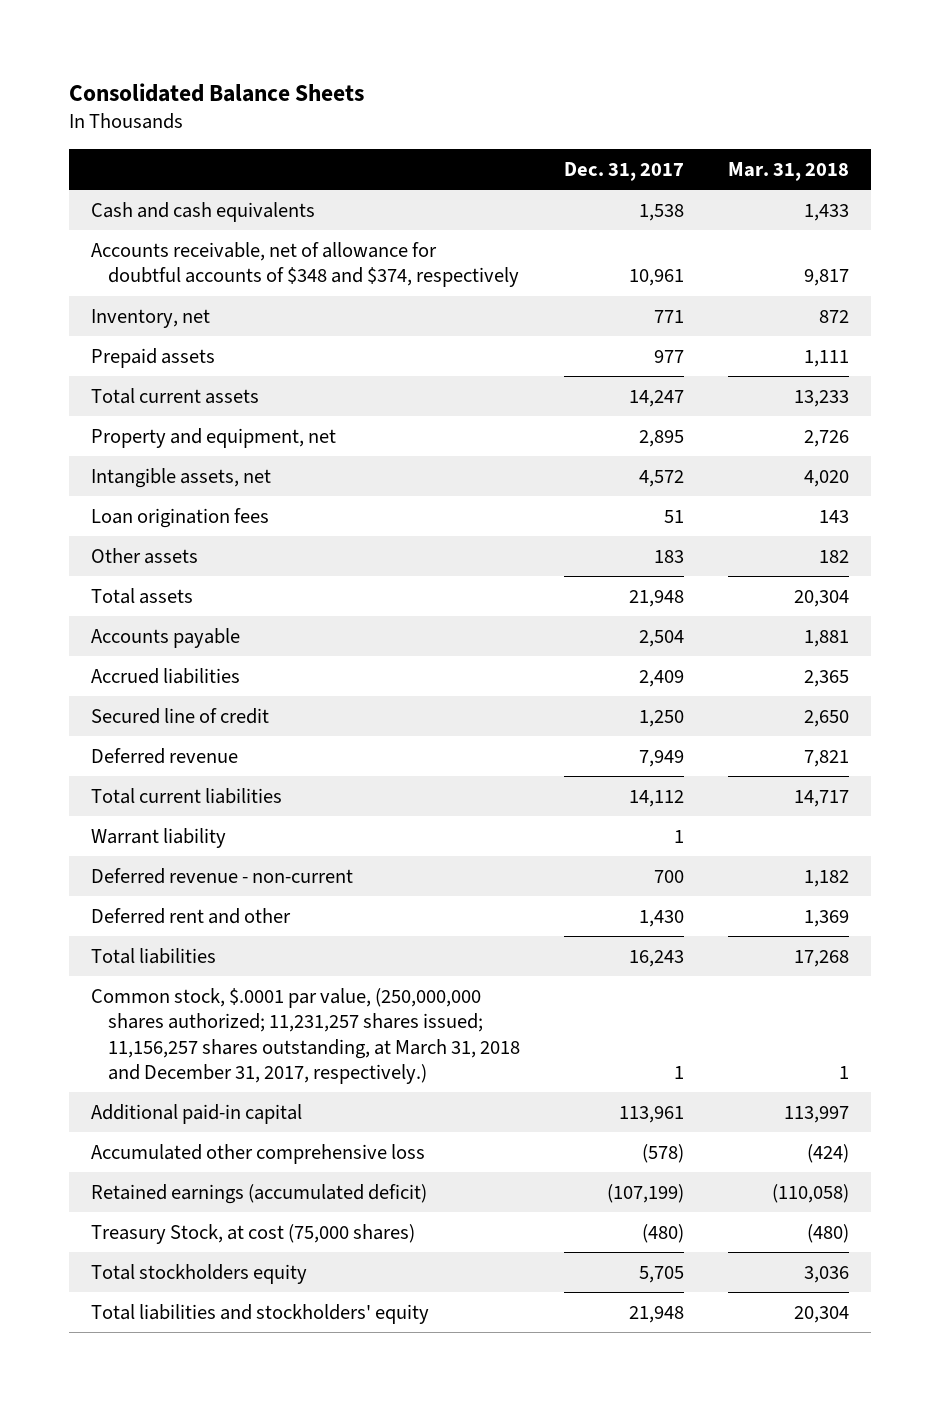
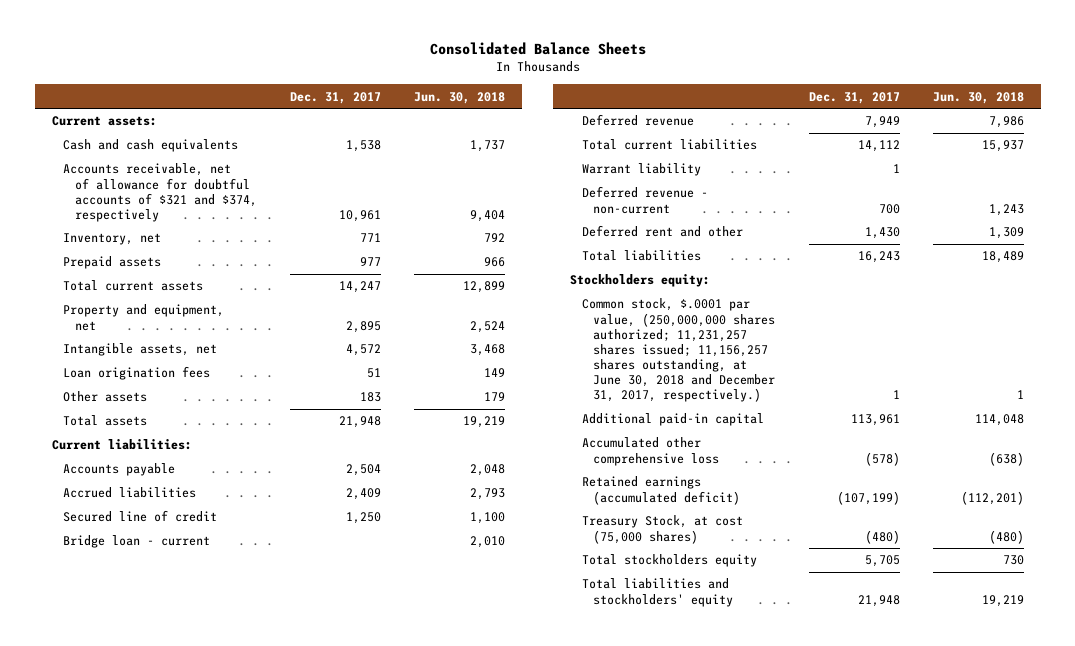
[727,161,849,181] Mar. 31, 2018 -> none
none -> [414,91,506,104] Jun. 30, 2018
none -> [51,116,157,127] Current assets:
[90,242,519,288] Accounts receivable, net of allowance for doubtful accounts of $348 and $374, respectively -> [63,163,257,222] Accounts receivable, net of allowance for doubtful accounts of $321 and $374, respectively
none -> [51,439,192,451] Current liabilities:
none -> [63,535,211,549] Bridge loan - current
none -> [570,274,711,288] Stockholders equity:
[90,988,520,1084] Common stock, $.0001 par value, (250,000,000 shares authorized; 11,231,257 shares issued; 11,156,257 shares outstanding, at March 31, 2018 and December 31, 2017, respectively.) -> [581,298,776,402] Common stock, $.0001 par value, (250,000,000 shares authorized; 11,231,257 shares issued; 11,156,257 shares outstanding, at June 30, 2018 and December 31, 2017, respectively.)

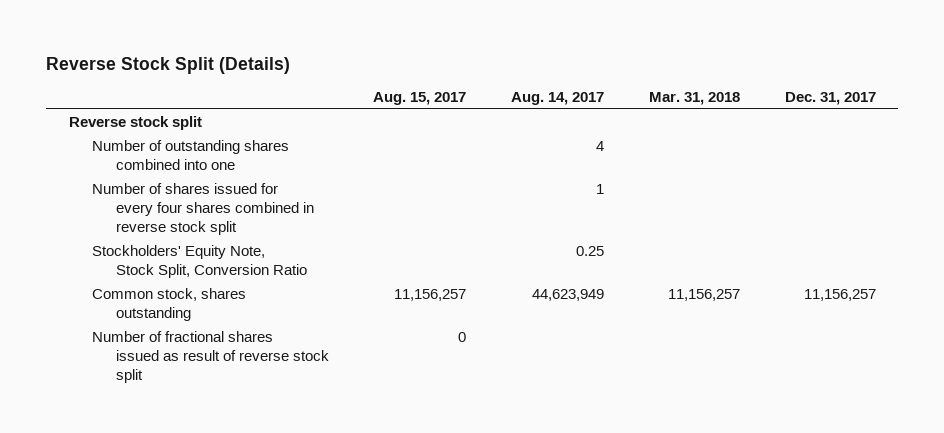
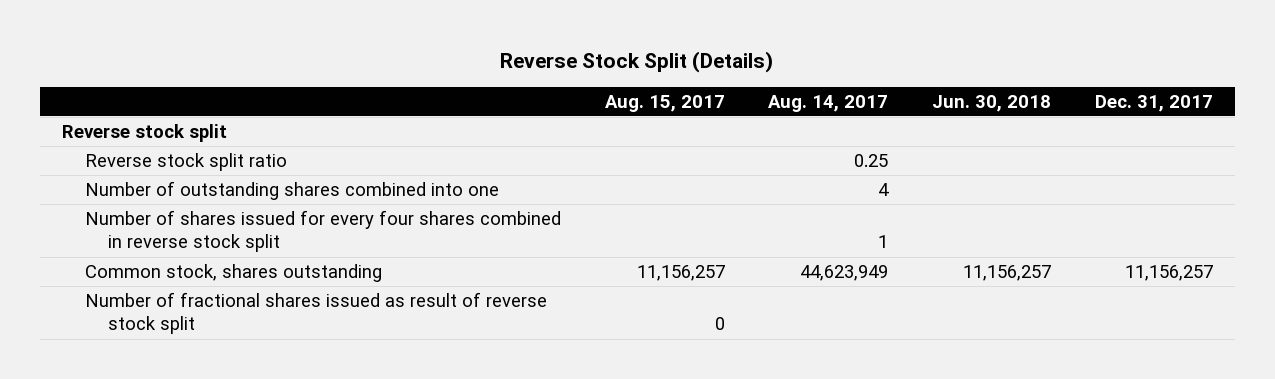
[648,92,740,106] Mar. 31, 2018 -> none
none -> [932,94,1052,112] Jun. 30, 2018
none -> [84,153,287,172] Reverse stock split ratio
[92,245,307,279] Stockholders' Equity Note, Stock Split, Conversion Ratio -> none

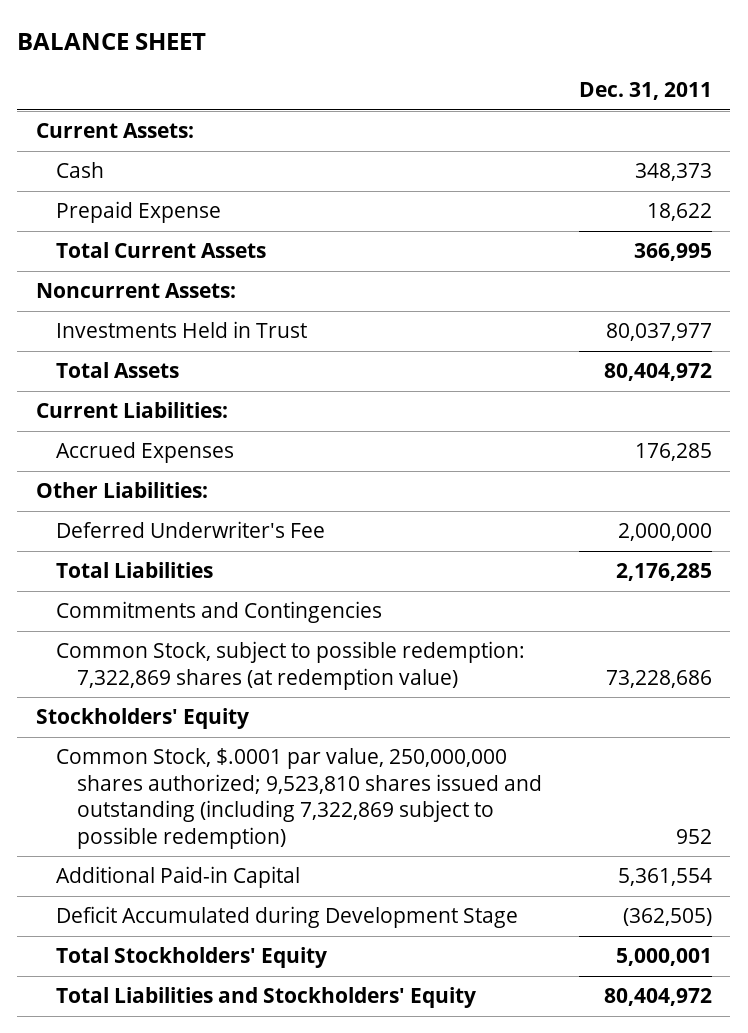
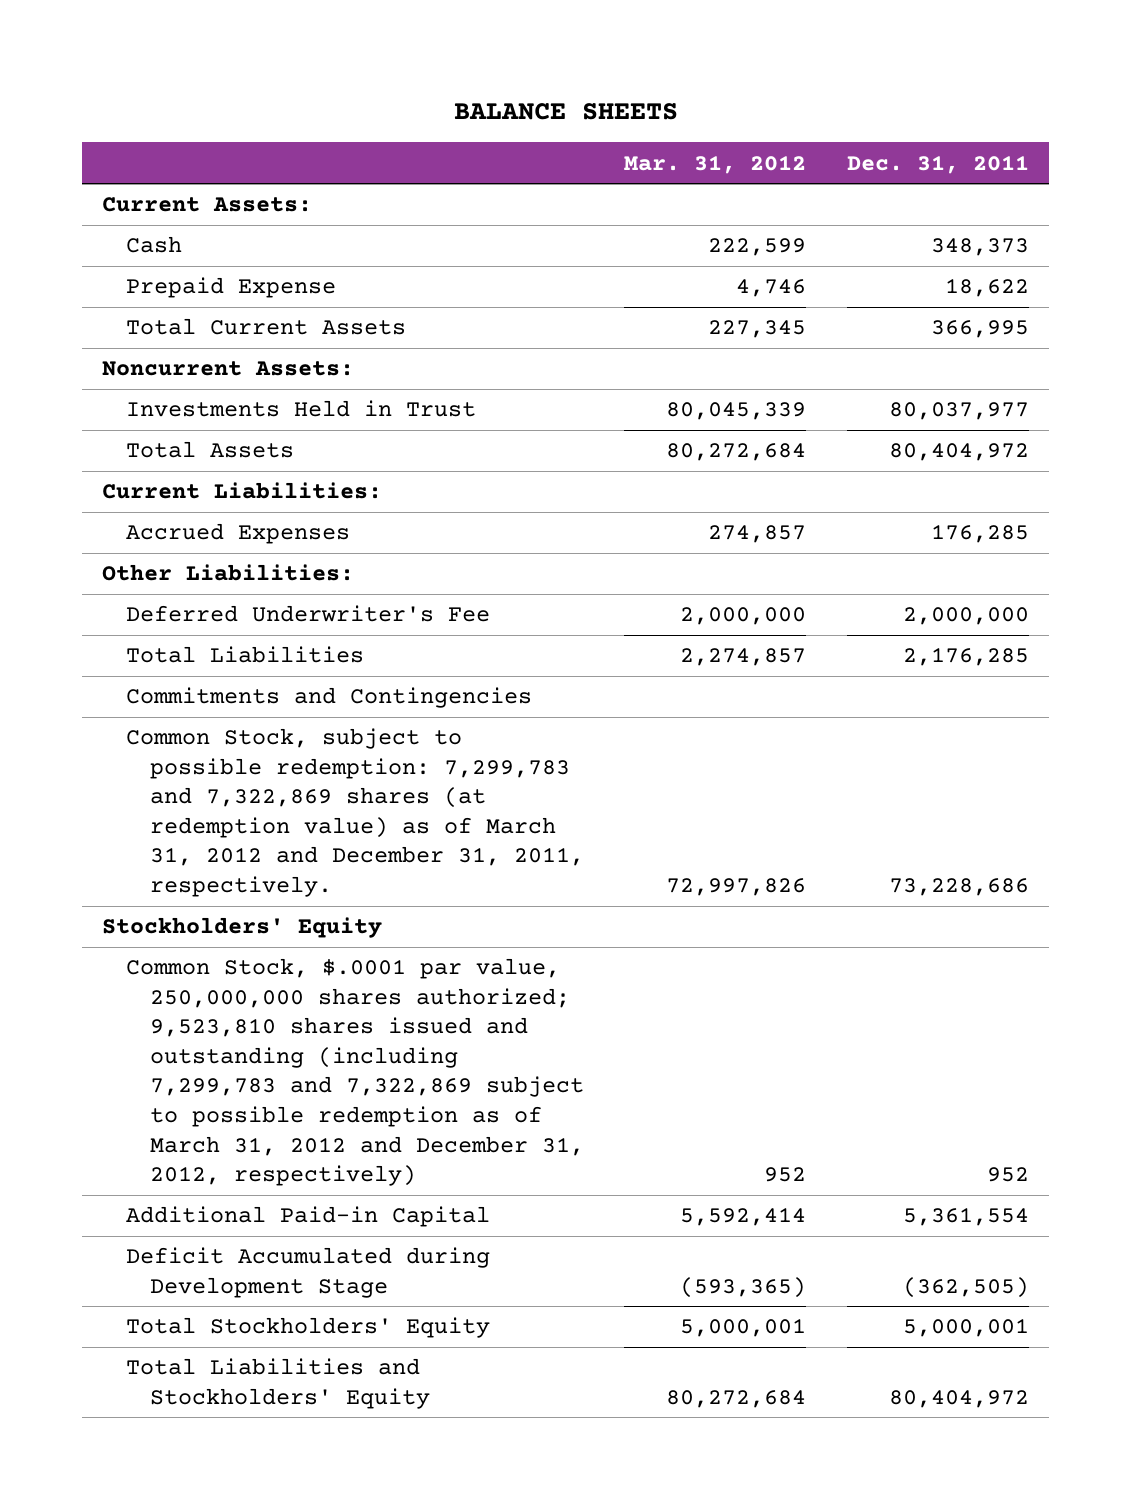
[17,32,207,50] BALANCE SHEET -> [453,102,678,120] BALANCE SHEETS
none -> [624,154,807,174] Mar. 31, 2012
[56,641,526,690] Common Stock, subject to possible redemption: 7,322,869 shares (at redemption value) -> [126,728,584,898] Common Stock, subject to possible redemption: 7,299,783 and 7,322,869 shares (at redemption value) as of March 31, 2012 and December 31, 2011, respectively.
[56,748,542,849] Common Stock, $.0001 par value, 250,000,000 shares authorized; 9,523,810 shares issued and outstanding (including 7,322,869 subject to possible redemption) -> [126,958,584,1187] Common Stock, $.0001 par value, 250,000,000 shares authorized; 9,523,810 shares issued and outstanding (including 7,299,783 and 7,322,869 subject to possible redemption as of March 31, 2012 and December 31, 2012, respectively)

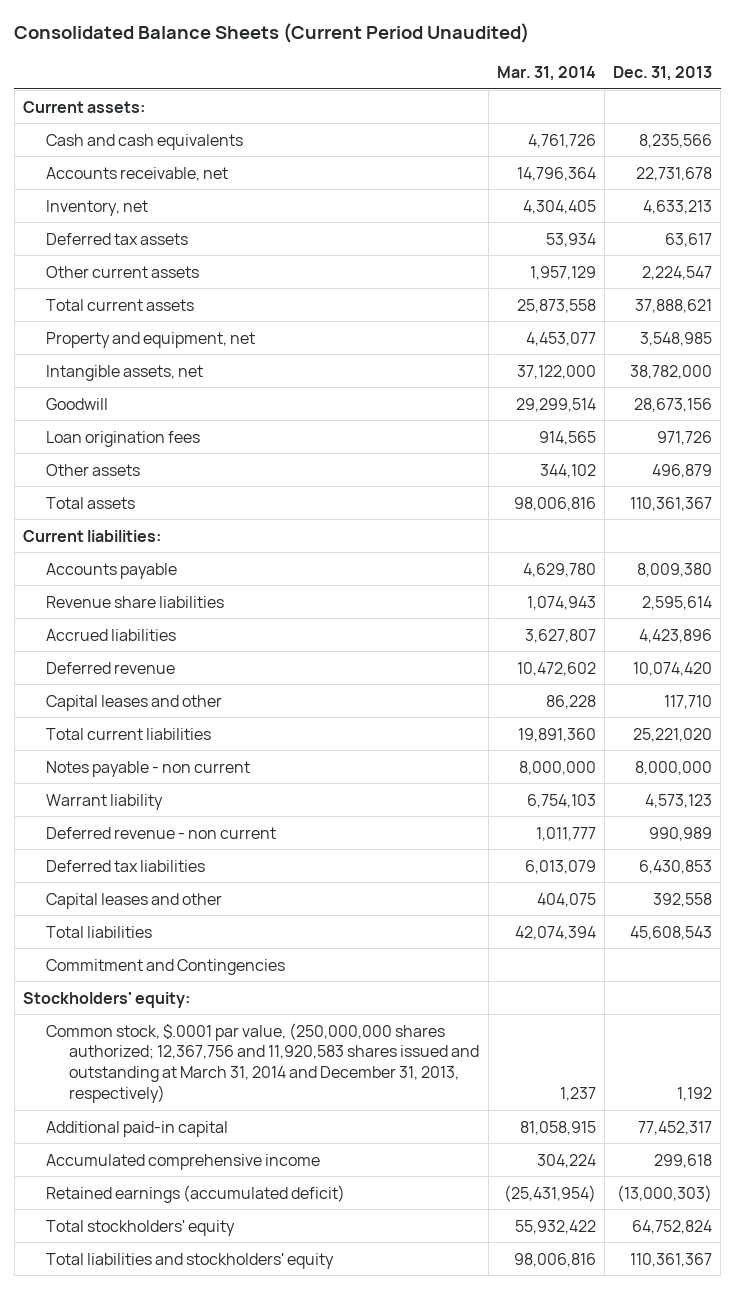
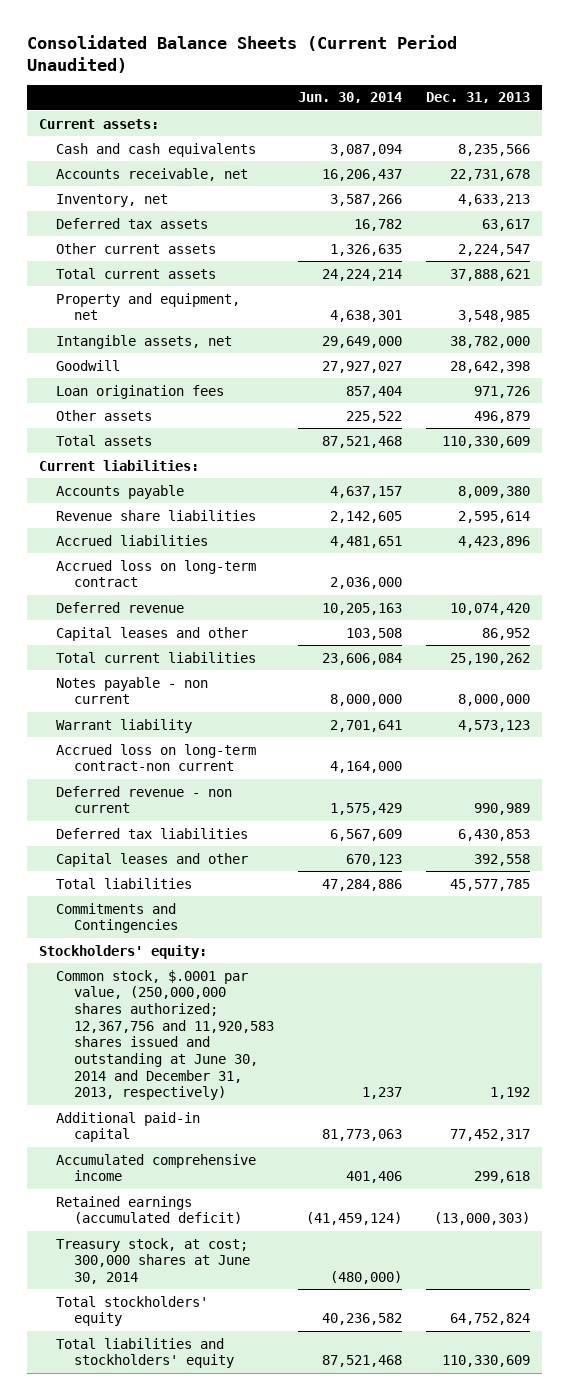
[496,66,596,82] Mar. 31, 2014 -> none
none -> [298,92,403,104] Jun. 30, 2014
[634,397,713,412] 28,673,156 -> [450,360,531,373] 28,642,398
[630,496,713,511] 110,361,367 -> [442,435,531,448] 110,330,609
none -> [56,559,257,588] Accrued loss on long-term contract
[664,694,713,709] 117,710 -> [482,627,531,640] 86,952
[633,727,713,742] 25,221,020 -> [450,652,531,665] 25,190,262
none -> [56,743,257,772] Accrued loss on long-term contract-non current
[630,925,713,940] 45,608,543 -> [450,878,531,891] 45,577,785
[46,958,286,975] Commitment and Contingencies -> [56,902,178,934] Commitments and Contingencies
[46,1022,480,1103] Common stock, $.0001 par value, (250,000,000 shares authorized; 12,367,756 and 11,920,583 shares issued and outstanding at March 31, 2014 and December 31, 2013, respectively) -> [56,969,274,1101] Common stock, $.0001 par value, (250,000,000 shares authorized; 12,367,756 and 11,920,583 shares issued and outstanding at June 30, 2014 and December 31, 2013, respectively)
none -> [56,1237,250,1284] Treasury stock, at cost; 300,000 shares at June 30, 2014
[630,1252,713,1267] 110,361,367 -> [442,1355,531,1368] 110,330,609

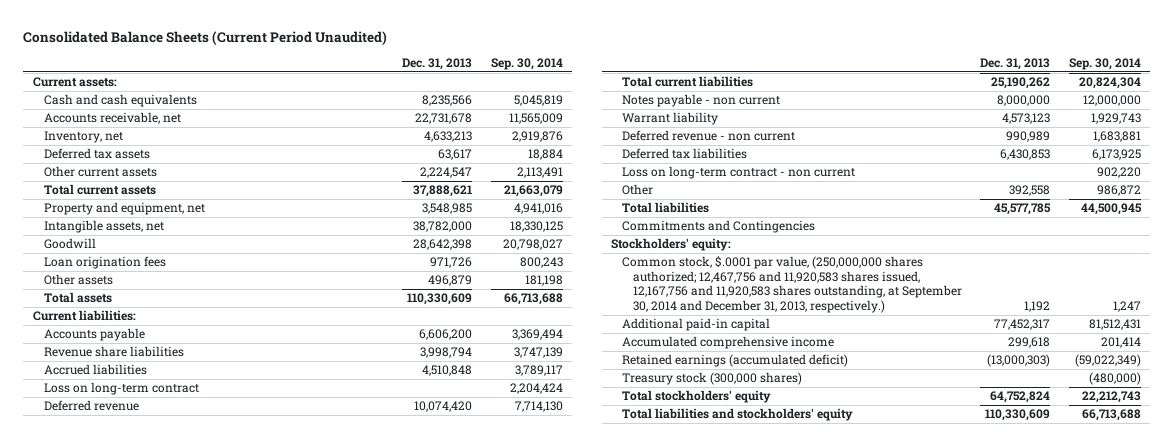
[298,92,403,104] Jun. 30, 2014 -> none
none -> [490,57,563,70] Sep. 30, 2014
[458,485,531,498] 8,009,380 -> [419,329,473,341] 6,606,200
[458,510,531,523] 2,595,614 -> [420,347,473,359] 3,998,794
[458,535,531,548] 4,423,896 -> [422,365,473,377] 4,510,848
[56,559,257,588] Accrued loss on long-term contract -> [43,382,199,396] Loss on long-term contract
[56,626,249,641] Capital leases and other -> none
[56,743,257,772] Accrued loss on long-term contract-non current -> none
none -> [621,166,855,180] Loss on long-term contract - non current
[56,852,249,867] Capital leases and other -> [621,184,653,196] Other
[56,969,274,1101] Common stock, $.0001 par value, (250,000,000 shares authorized; 12,367,756 and 11,920,583 shares issued and outstanding at June 30, 2014 and December 31, 2013, respectively) -> [621,256,962,313] Common stock, $.0001 par value, (250,000,000 shares authorized; 12,467,756 and 11,920,583 shares issued, 12,167,756 and 11,920,583 shares outstanding, at September 30, 2014 and December 31, 2013, respectively.)
[56,1237,250,1284] Treasury stock, at cost; 300,000 shares at June 30, 2014 -> [621,372,802,386] Treasury stock (300,000 shares)

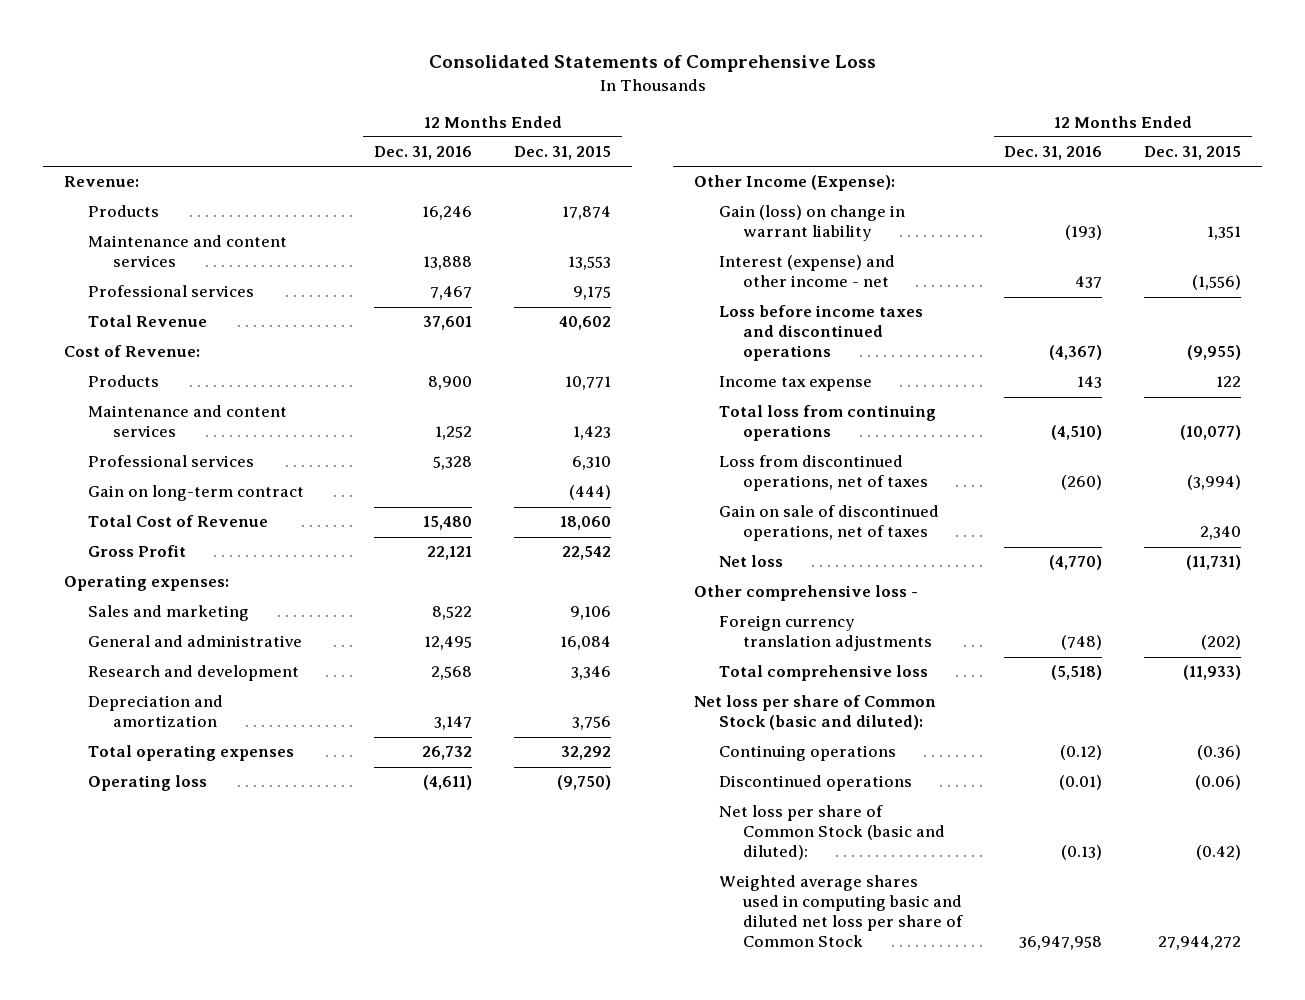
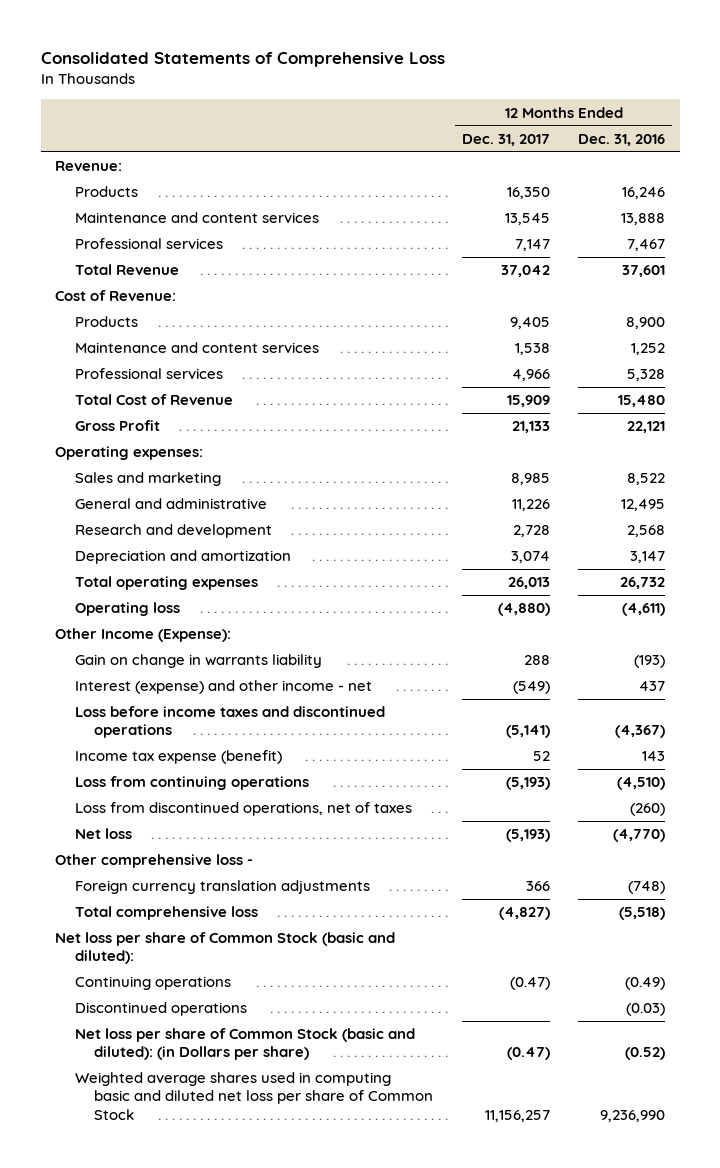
[514,146,612,161] Dec. 31, 2015 -> none
none -> [461,133,550,146] Dec. 31, 2017
[88,485,305,502] Gain on long-term contract -> none
[718,205,905,242] Gain (loss) on change in warrant liability -> [74,654,322,669] Gain on change in warrants liability
[718,376,872,392] Income tax expense -> [74,750,282,765] Income tax expense (benefit)
[718,405,936,442] Total loss from continuing operations -> [74,776,309,791] Loss from continuing operations
[718,505,939,542] Gain on sale of discontinued operations, net of taxes -> none
[1060,745,1103,761] (0.12) -> [625,977,666,991] (0.49)
[1059,775,1103,791] (0.01) -> [626,1003,666,1017] (0.03)
[718,805,946,861] Net loss per share of Common Stock (basic and diluted): -> [74,1028,415,1061] Net loss per share of Common Stock (basic and diluted): (in Dollars per share)
[1061,845,1103,861] (0.13) -> [625,1047,666,1061] (0.52)
[1019,936,1103,951] 36,947,958 -> [600,1109,666,1122] 9,236,990

